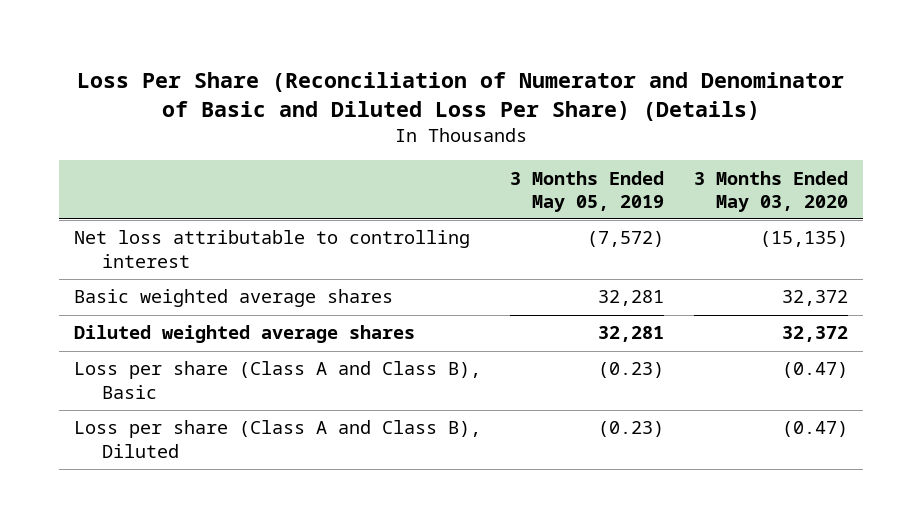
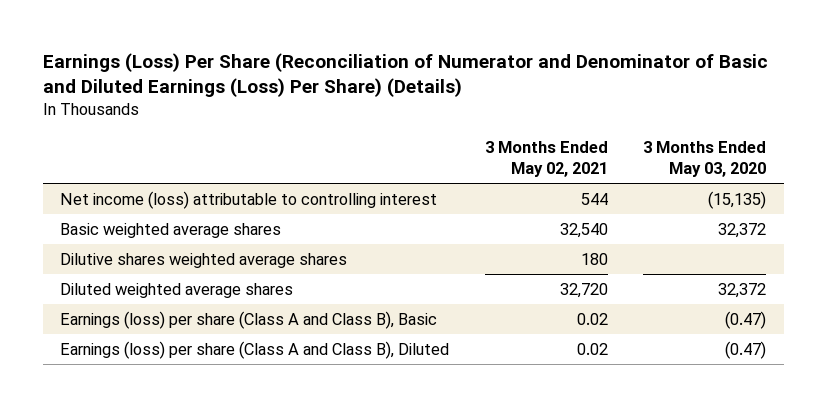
[76,71,844,121] Loss Per Share (Reconciliation of Numerator and Denominator of Basic and Diluted Loss Per Share) (Details) -> [42,52,768,98] Earnings (Loss) Per Share (Reconciliation of Numerator and Denominator of Basic and Diluted Earnings (Loss) Per Share) (Details)
[510,170,665,212] 3 Months Ended May 05, 2019 -> none
none -> [484,140,608,177] 3 Months Ended May 02, 2021
[73,230,470,268] Net loss attributable to controlling interest -> [60,191,438,210] Net income (loss) attributable to controlling interest
none -> [60,253,348,269] Dilutive shares weighted average shares
[73,361,481,399] Loss per share (Class A and Class B), Basic -> [60,311,438,330] Earnings (loss) per share (Class A and Class B), Basic
[73,420,481,458] Loss per share (Class A and Class B), Diluted -> [60,341,450,360] Earnings (loss) per share (Class A and Class B), Diluted

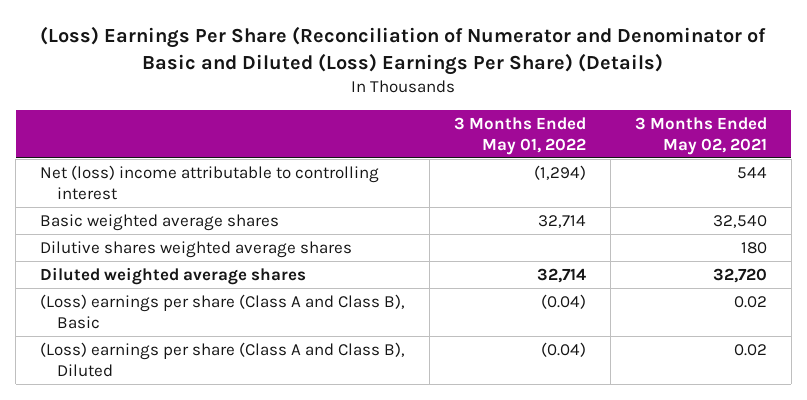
[42,52,768,98] Earnings (Loss) Per Share (Reconciliation of Numerator and Denominator of Basic and Diluted Earnings (Loss) Per Share) (Details) -> [40,26,767,76] (Loss) Earnings Per Share (Reconciliation of Numerator and Denominator of Basic and Diluted (Loss) Earnings Per Share) (Details)
[643,140,767,177] 3 Months Ended May 03, 2020 -> none
none -> [453,116,586,155] 3 Months Ended May 01, 2022
[60,191,438,210] Net income (loss) attributable to controlling interest -> [40,164,380,200] Net (loss) income attributable to controlling interest
[60,311,438,330] Earnings (loss) per share (Class A and Class B), Basic -> [40,293,406,329] (Loss) earnings per share (Class A and Class B), Basic
[60,341,450,360] Earnings (loss) per share (Class A and Class B), Diluted -> [40,341,406,377] (Loss) earnings per share (Class A and Class B), Diluted

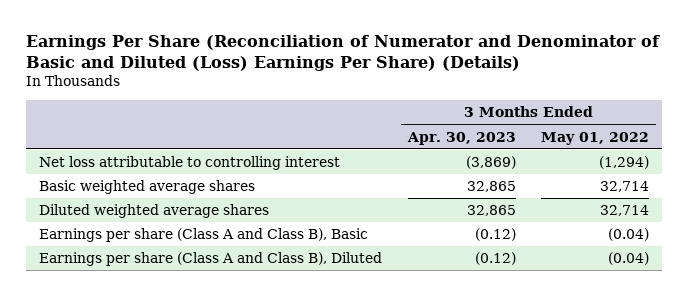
[40,26,767,76] (Loss) Earnings Per Share (Reconciliation of Numerator and Denominator of Basic and Diluted (Loss) Earnings Per Share) (Details) -> [25,34,660,72] Earnings Per Share (Reconciliation of Numerator and Denominator of Basic and Diluted (Loss) Earnings Per Share) (Details)
[634,116,767,155] 3 Months Ended May 02, 2021 -> none
none -> [406,131,516,145] Apr. 30, 2023
[40,164,380,200] Net (loss) income attributable to controlling interest -> [38,156,340,171] Net loss attributable to controlling interest
[40,240,353,258] Dilutive shares weighted average shares -> none
[40,293,406,329] (Loss) earnings per share (Class A and Class B), Basic -> [38,228,368,243] Earnings per share (Class A and Class B), Basic
[40,341,406,377] (Loss) earnings per share (Class A and Class B), Diluted -> [38,252,382,267] Earnings per share (Class A and Class B), Diluted

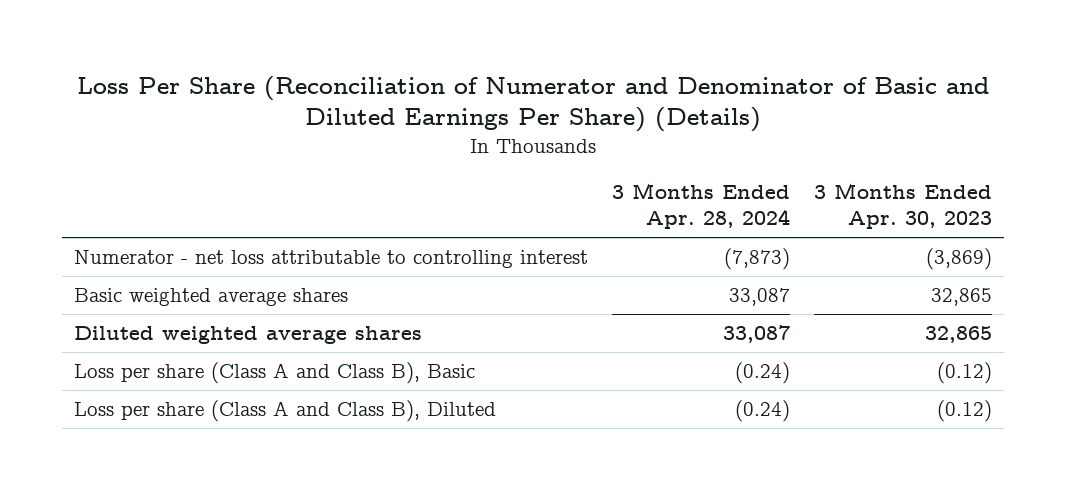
[25,34,660,72] Earnings Per Share (Reconciliation of Numerator and Denominator of Basic and Diluted (Loss) Earnings Per Share) (Details) -> [77,75,990,133] Loss Per Share (Reconciliation of Numerator and Denominator of Basic and Diluted Earnings Per Share) (Details)
[541,131,650,145] May 01, 2022 -> none
none -> [612,183,791,229] 3 Months Ended Apr. 28, 2024
[38,156,340,171] Net loss attributable to controlling interest -> [74,250,589,269] Numerator - net loss attributable to controlling interest
[38,228,368,243] Earnings per share (Class A and Class B), Basic -> [74,362,476,385] Loss per share (Class A and Class B), Basic
[38,252,382,267] Earnings per share (Class A and Class B), Diluted -> [74,400,497,423] Loss per share (Class A and Class B), Diluted

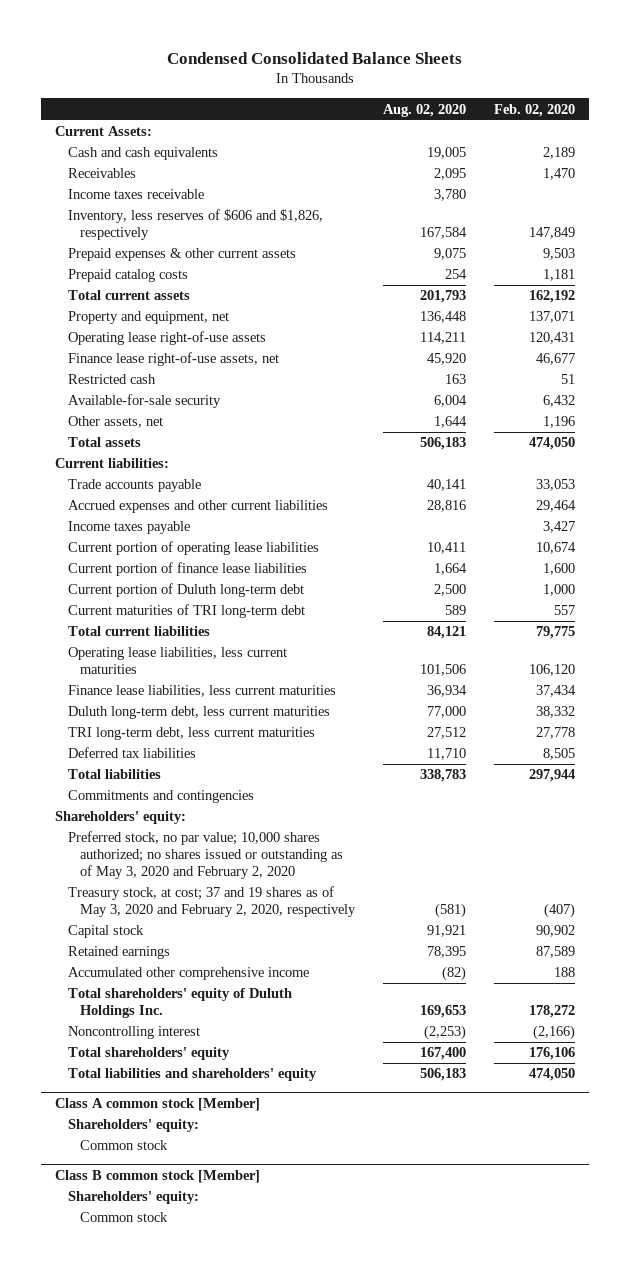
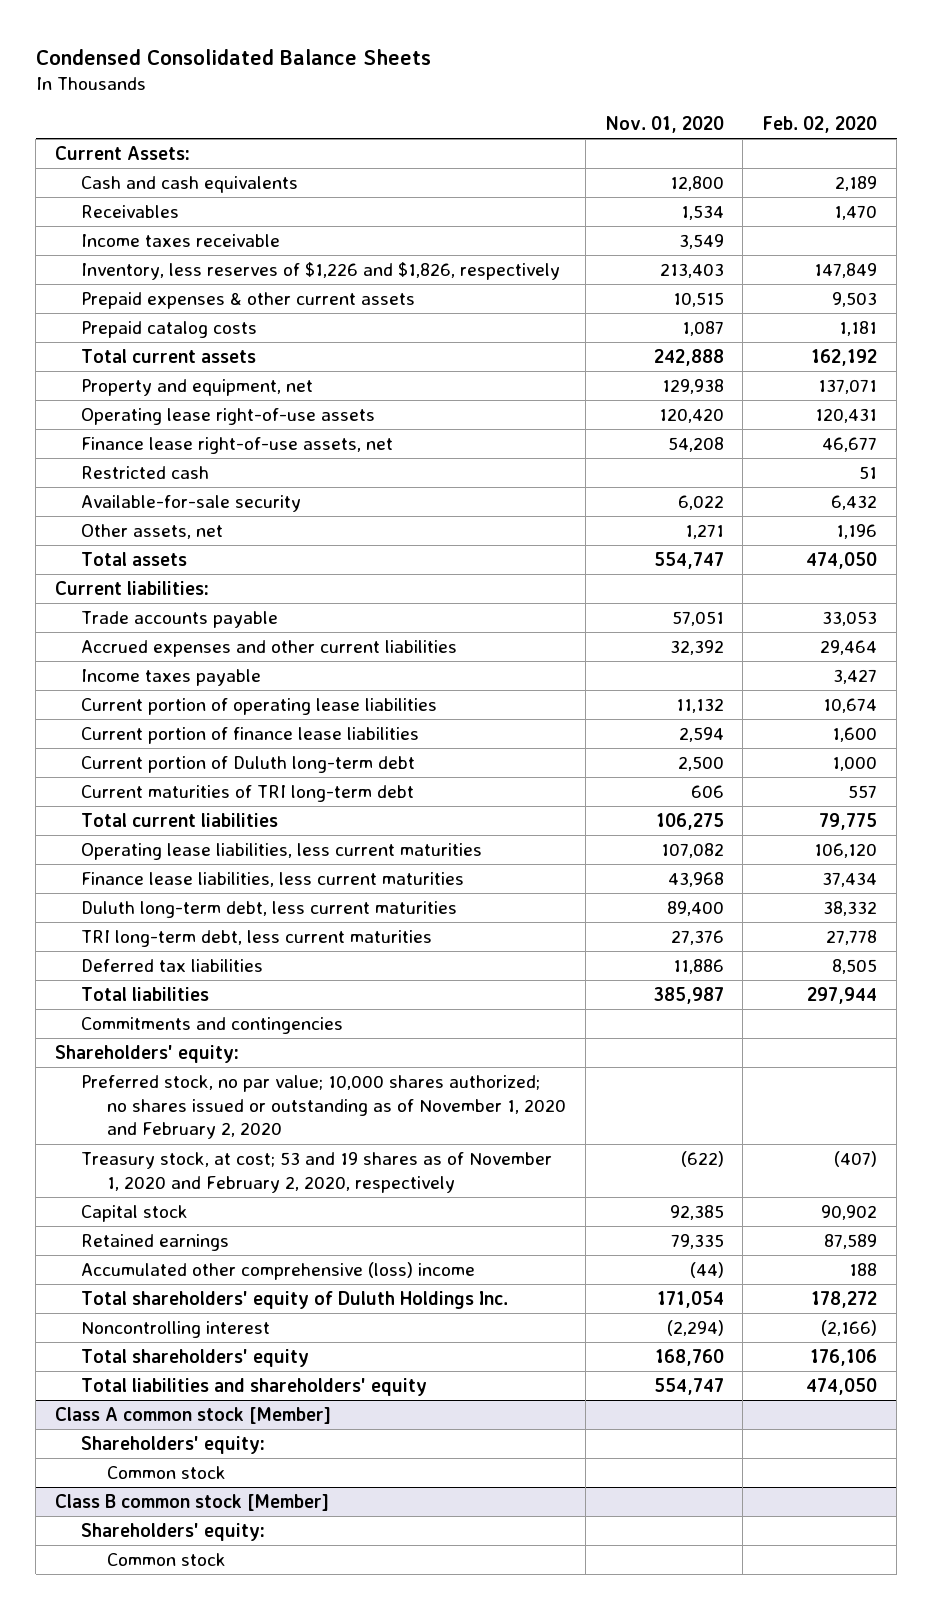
[383,103,467,117] Aug. 02, 2020 -> none
none -> [604,115,724,133] Nov. 01, 2020
[67,209,323,241] Inventory, less reserves of $606 and $1,826, respectively -> [81,261,561,280] Inventory, less reserves of $1,226 and $1,826, respectively
[67,831,344,880] Preferred stock, no par value; 10,000 shares authorized; no shares issued or outstanding as of May 3, 2020 and February 2, 2020 -> [81,1074,567,1140] Preferred stock, no par value; 10,000 shares authorized; no shares issued or outstanding as of November 1, 2020 and February 2, 2020
[67,886,357,918] Treasury stock, at cost; 37 and 19 shares as of May 3, 2020 and February 2, 2020, respectively -> [81,1151,553,1193] Treasury stock, at cost; 53 and 19 shares as of November 1, 2020 and February 2, 2020, respectively
[67,967,309,981] Accumulated other comprehensive income -> [81,1261,476,1280] Accumulated other comprehensive (loss) income

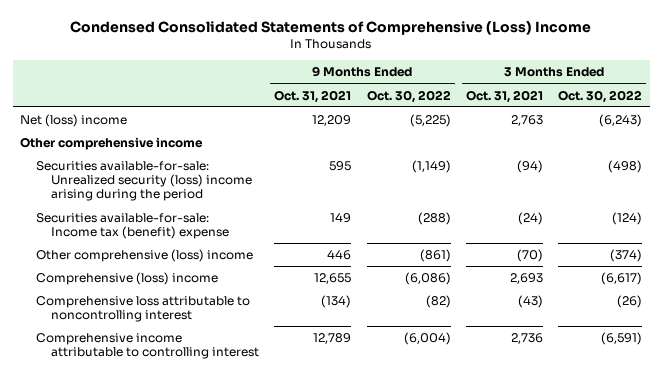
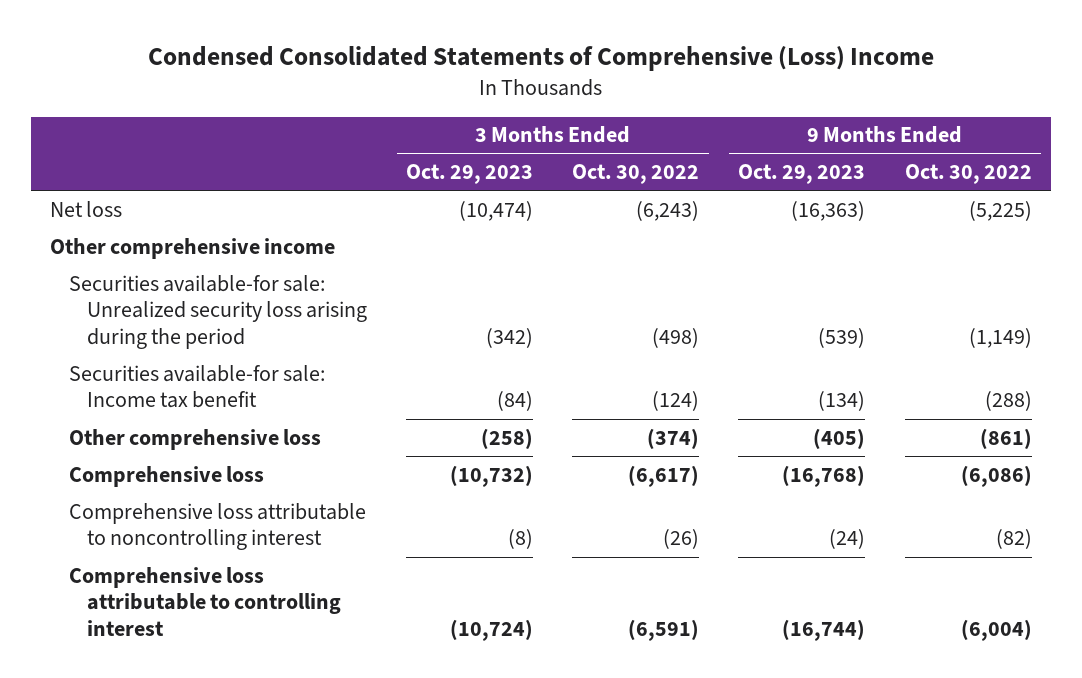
[274,89,352,103] Oct. 31, 2021 -> none
[466,89,544,103] Oct. 31, 2021 -> none
none -> [406,164,534,185] Oct. 29, 2023
none -> [738,164,866,185] Oct. 29, 2023
[20,114,128,128] Net (loss) income -> [50,200,123,217] Net loss
[35,161,252,202] Securities available-for-sale: Unrealized security (loss) income arising during the period -> [68,274,368,350] Securities available-for sale: Unrealized security loss arising during the period
[35,213,229,240] Securities available-for-sale: Income tax (benefit) expense -> [68,364,325,409] Securities available-for sale: Income tax benefit
[35,249,253,263] Other comprehensive (loss) income -> [68,428,321,450] Other comprehensive loss
[35,272,218,286] Comprehensive (loss) income -> [68,465,264,487] Comprehensive loss
[35,333,259,360] Comprehensive income attributable to controlling interest -> [68,566,342,637] Comprehensive loss attributable to controlling interest

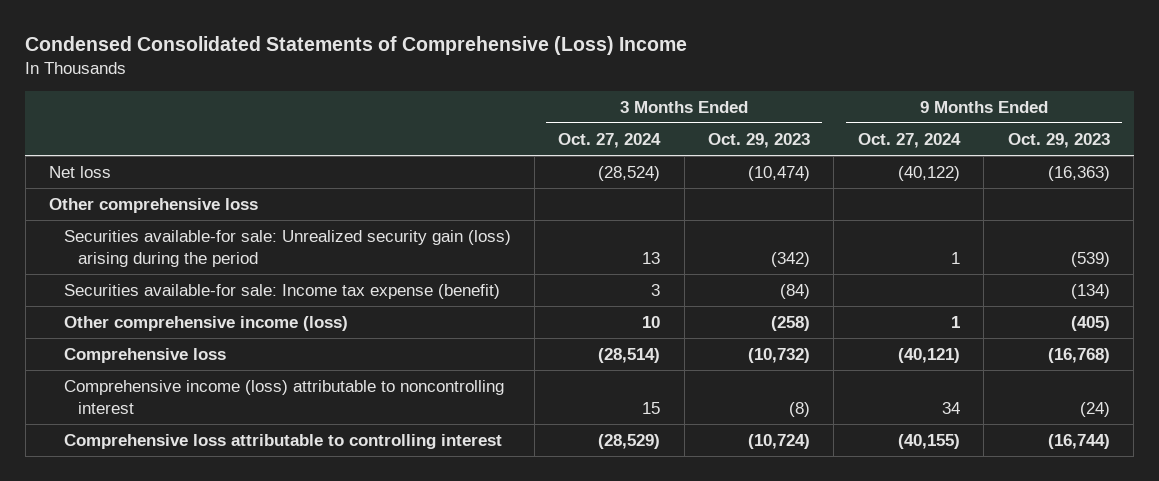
[572,164,700,185] Oct. 30, 2022 -> none
[904,164,1032,185] Oct. 30, 2022 -> none
none -> [558,132,662,148] Oct. 27, 2024
none -> [857,132,961,148] Oct. 27, 2024
[50,237,336,259] Other comprehensive income -> [49,197,259,213] Other comprehensive loss
[68,274,368,350] Securities available-for sale: Unrealized security loss arising during the period -> [63,229,511,267] Securities available-for sale: Unrealized security gain (loss) arising during the period
[68,364,325,409] Securities available-for sale: Income tax benefit -> [63,283,500,299] Securities available-for sale: Income tax expense (benefit)
[68,428,321,450] Other comprehensive loss -> [63,315,348,331] Other comprehensive income (loss)
[68,502,366,551] Comprehensive loss attributable to noncontrolling interest -> [63,379,504,414] Comprehensive income (loss) attributable to noncontrolling interest

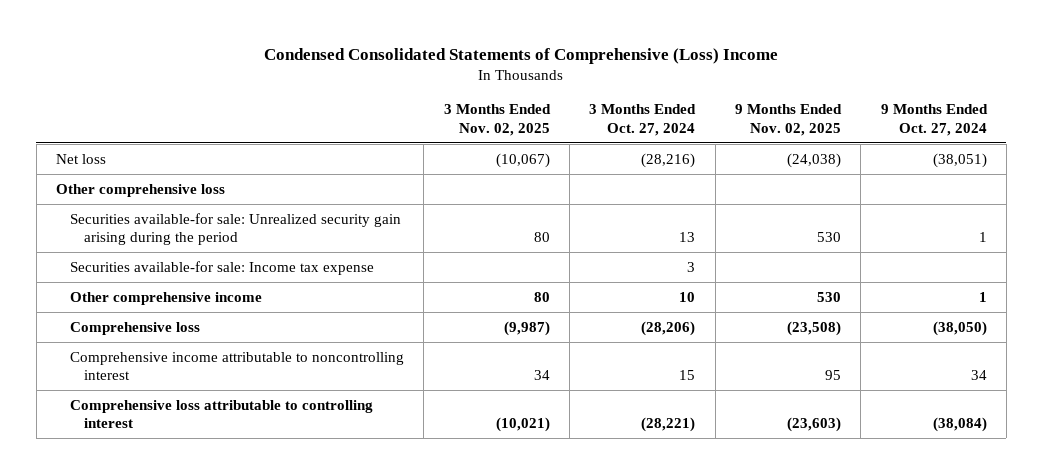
[708,132,811,148] Oct. 29, 2023 -> none
[1007,132,1110,148] Oct. 29, 2023 -> none
none -> [443,104,551,136] 3 Months Ended Nov. 02, 2025
none -> [734,104,842,136] 9 Months Ended Nov. 02, 2025
[598,165,661,181] (28,524) -> [641,152,696,168] (28,216)
[897,165,960,181] (40,122) -> [932,152,987,168] (38,051)
[63,229,511,267] Securities available-for sale: Unrealized security gain (loss) arising during the period -> [70,212,402,246] Securities available-for sale: Unrealized security gain arising during the period
[63,283,500,299] Securities available-for sale: Income tax expense (benefit) -> [70,260,375,275] Securities available-for sale: Income tax expense
[63,315,348,331] Other comprehensive income (loss) -> [70,291,263,305] Other comprehensive income
[598,347,661,363] (28,514) -> [641,320,696,336] (28,206)
[897,347,960,363] (40,121) -> [932,320,987,336] (38,050)
[63,379,504,414] Comprehensive income (loss) attributable to noncontrolling interest -> [70,351,405,381] Comprehensive income attributable to noncontrolling interest
[598,433,661,449] (28,529) -> [641,417,696,433] (28,221)
[897,433,960,449] (40,155) -> [932,417,987,433] (38,084)

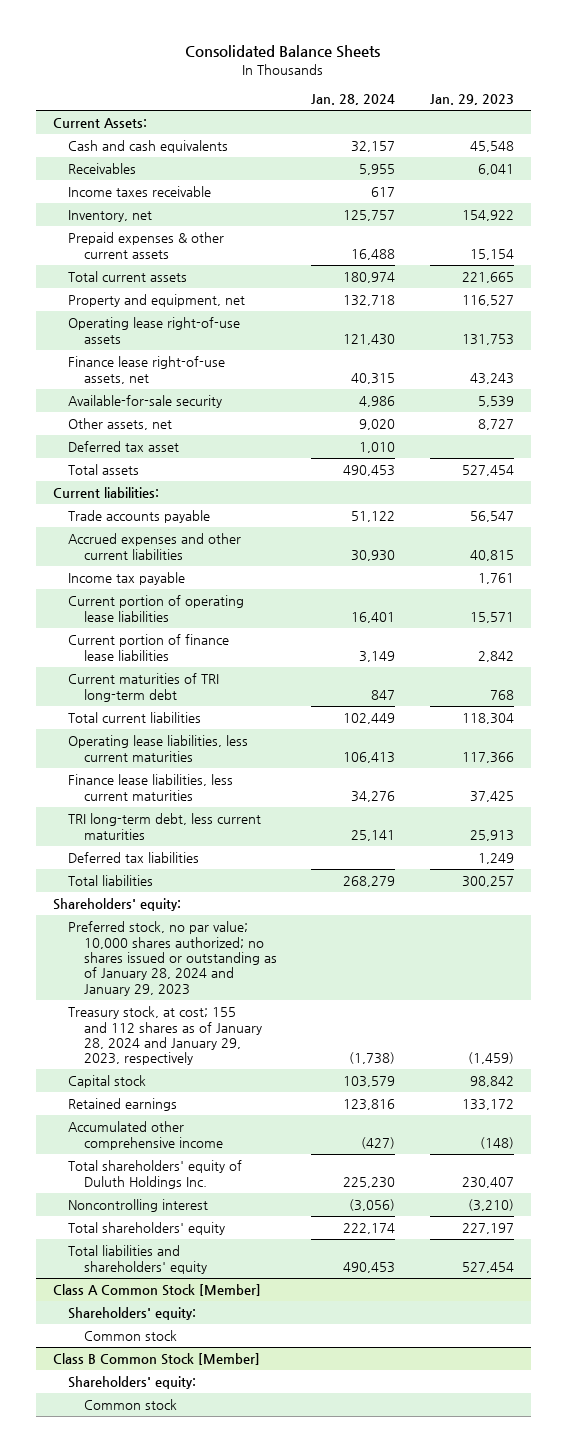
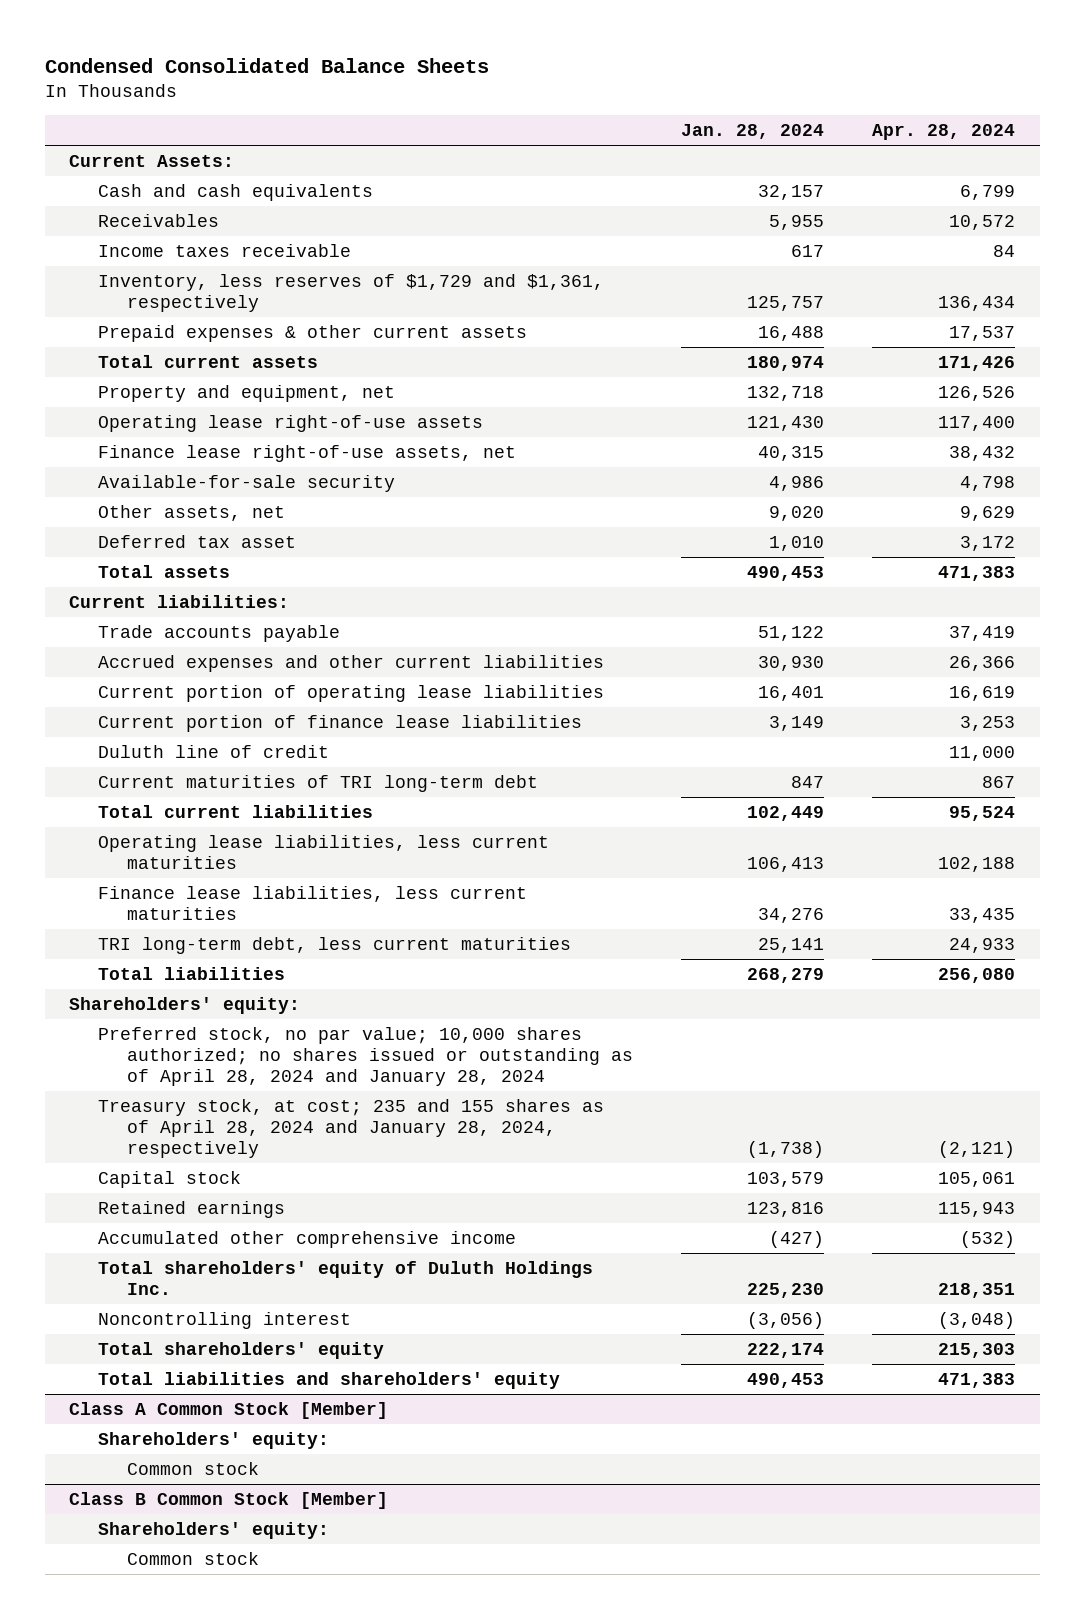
[185,45,381,59] Consolidated Balance Sheets -> [44,57,489,73] Condensed Consolidated Balance Sheets
[430,94,515,106] Jan. 29, 2023 -> none
none -> [872,124,1016,141] Apr. 28, 2024
[68,210,153,223] Inventory, net -> [97,273,604,312] Inventory, less reserves of $1,729 and $1,361, respectively
[68,572,186,586] Income tax payable -> none
none -> [97,744,329,758] Duluth line of credit
[68,852,200,864] Deferred tax liabilities -> none
[68,921,277,996] Preferred stock, no par value; 10,000 shares authorized; no shares issued or outstanding as of January 28, 2024 and January 29, 2023 -> [97,1026,633,1086] Preferred stock, no par value; 10,000 shares authorized; no shares issued or outstanding as of April 28, 2024 and January 28, 2024
[68,1006,262,1066] Treasury stock, at cost; 155 and 112 shares as of January 28, 2024 and January 29, 2023, respectively -> [97,1098,604,1158] Treasury stock, at cost; 235 and 155 shares as of April 28, 2024 and January 28, 2024, respectively

